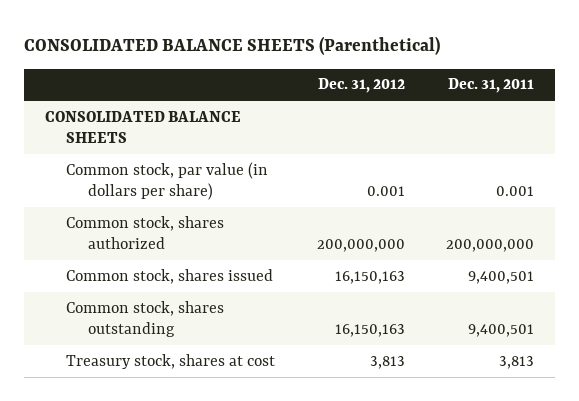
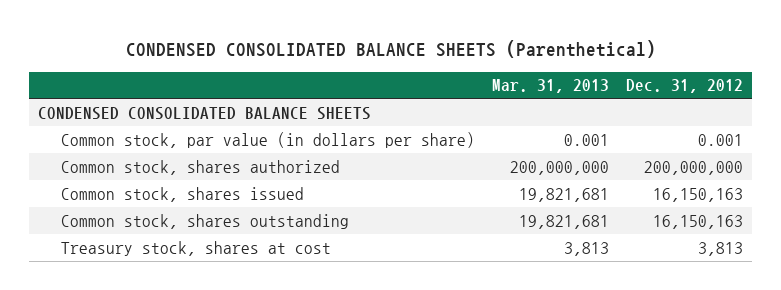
[24,36,441,56] CONSOLIDATED BALANCE SHEETS (Parenthetical) -> [125,40,656,59] CONDENSED CONSOLIDATED BALANCE SHEETS (Parenthetical)
[447,78,534,94] Dec. 31, 2011 -> none
none -> [492,79,610,94] Mar. 31, 2013
[44,110,241,144] CONSOLIDATED BALANCE SHEETS -> [38,106,372,120] CONDENSED CONSOLIDATED BALANCE SHEETS

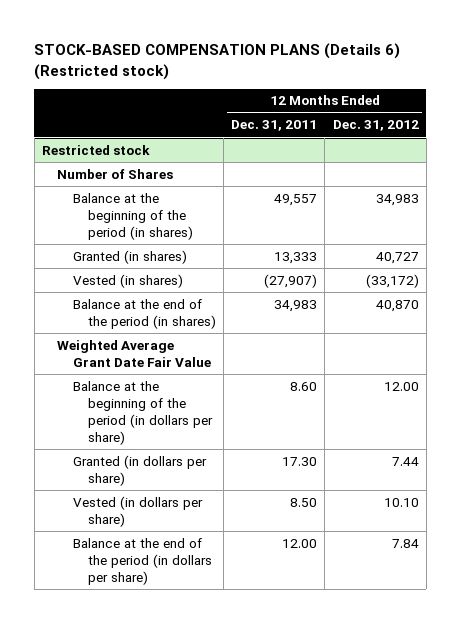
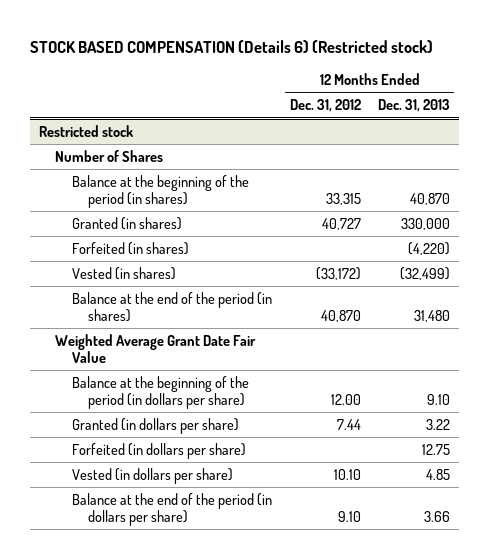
[34,43,401,80] STOCK-BASED COMPENSATION PLANS (Details 6) (Restricted stock) -> [30,39,434,53] STOCK BASED COMPENSATION (Details 6) (Restricted stock)
[231,120,318,132] Dec. 31, 2011 -> none
none -> [378,99,451,113] Dec. 31, 2013
[375,193,419,206] 34,983 -> [325,193,361,206] 33,315
none -> [71,241,189,255] Forfeited (in shares)
none -> [71,442,246,459] Forfeited (in dollars per share)
[391,538,419,548] 7.84 -> [337,511,361,523] 9.10

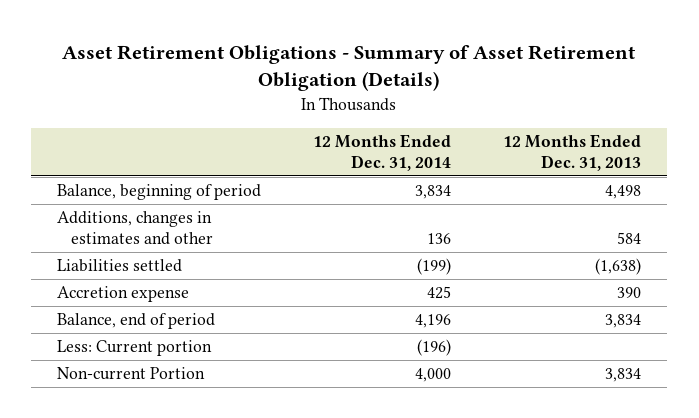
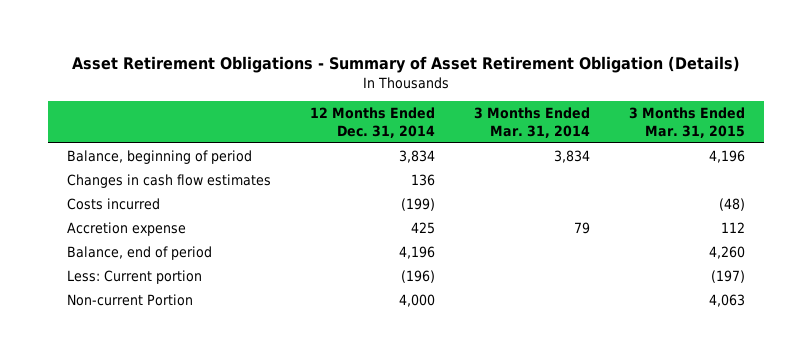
[503,133,642,172] 12 Months Ended Dec. 31, 2013 -> none
none -> [473,107,590,138] 3 Months Ended Mar. 31, 2014
none -> [628,107,745,138] 3 Months Ended Mar. 31, 2015
[57,211,214,246] Additions, changes in estimates and other -> [66,173,271,188] Changes in cash flow estimates
[57,259,183,273] Liabilities settled -> [66,197,160,210] Costs incurred

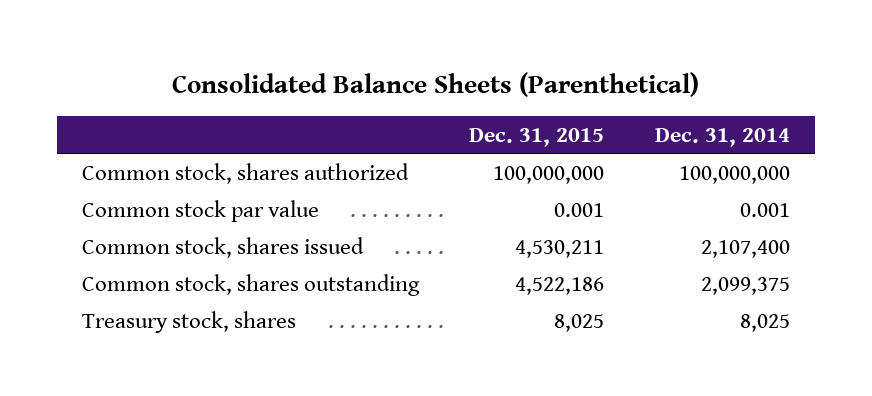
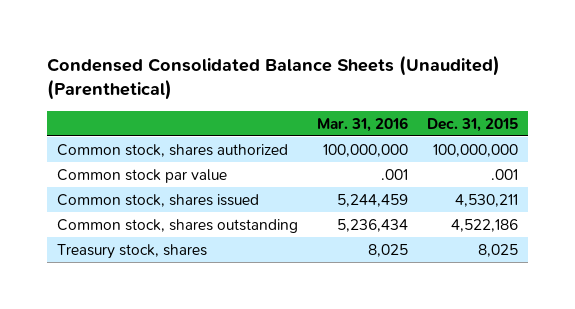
[171,71,699,97] Consolidated Balance Sheets (Parenthetical) -> [47,55,501,101] Condensed Consolidated Balance Sheets (Unaudited) (Parenthetical)
[654,127,790,147] Dec. 31, 2014 -> none
none -> [316,116,408,132] Mar. 31, 2016
[554,202,605,217] 0.001 -> [490,168,518,180] .001

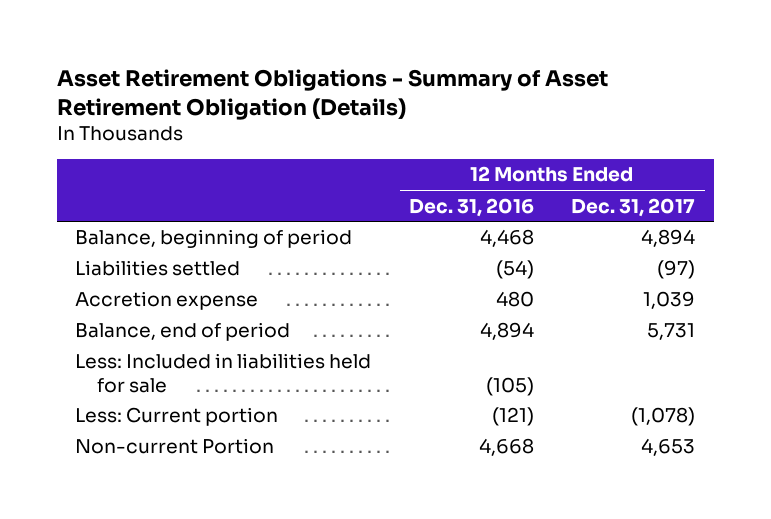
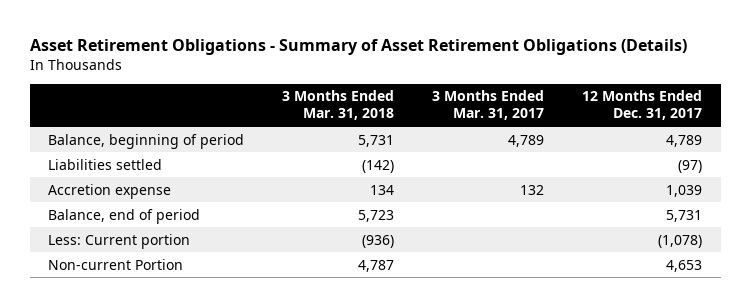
[56,68,608,120] Asset Retirement Obligations - Summary of Asset Retirement Obligation (Details) -> [29,39,687,56] Asset Retirement Obligations - Summary of Asset Retirement Obligations (Details)
[408,197,534,217] Dec. 31, 2016 -> none
none -> [282,90,395,121] 3 Months Ended Mar. 31, 2018
none -> [431,90,544,121] 3 Months Ended Mar. 31, 2017
[641,229,696,248] 4,894 -> [665,134,702,147] 4,789
[75,353,372,393] Less: Included in liabilities held for sale -> none

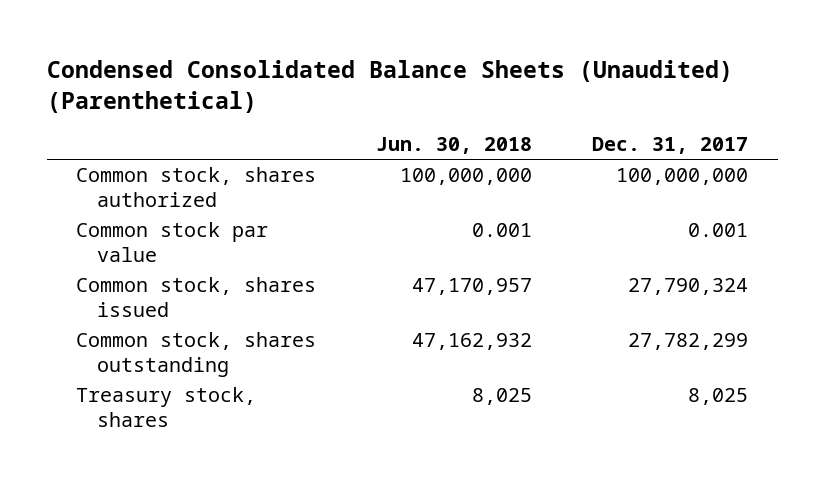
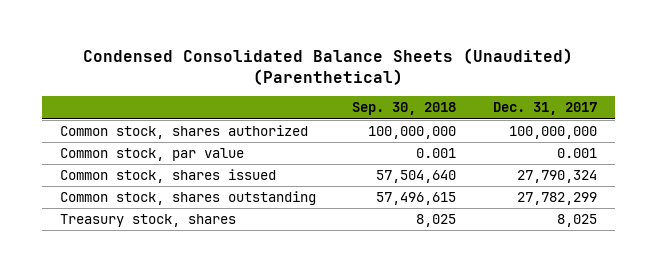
[376,137,533,155] Jun. 30, 2018 -> none
none -> [352,102,457,116] Sep. 30, 2018
[76,222,269,263] Common stock par value -> [59,148,244,162] Common stock, par value

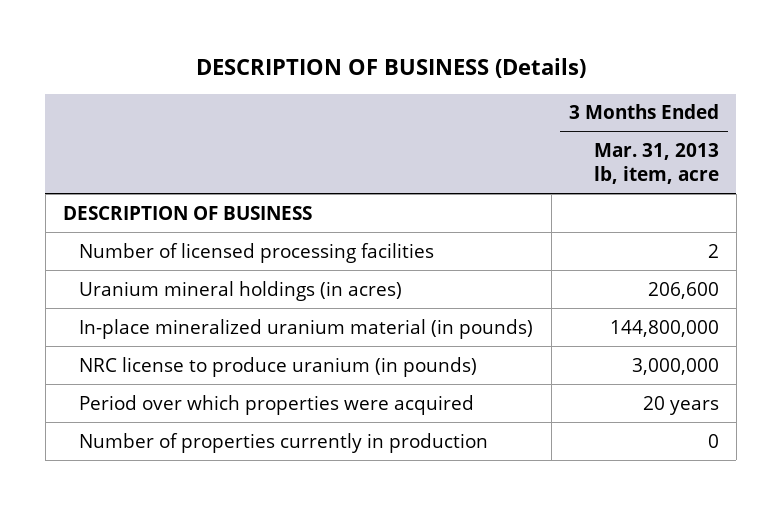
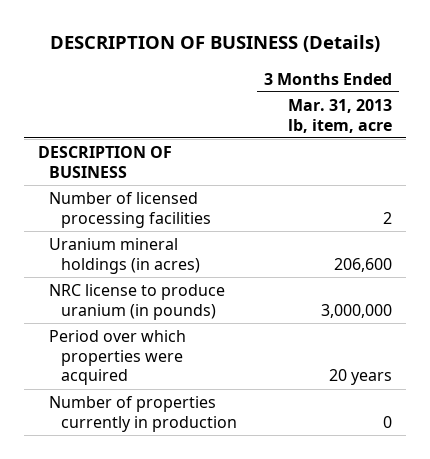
[79,318,534,339] In-place mineralized uranium material (in pounds) -> none

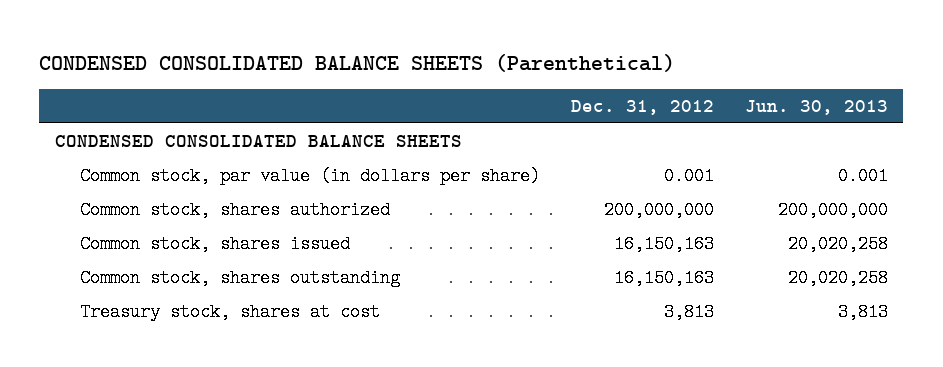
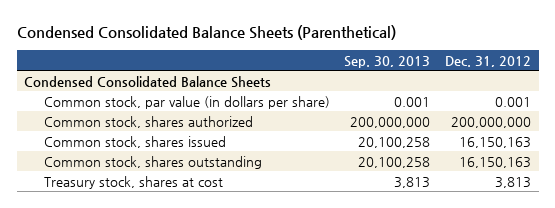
[39,53,676,72] CONDENSED CONSOLIDATED BALANCE SHEETS (Parenthetical) -> [16,25,396,41] Condensed Consolidated Balance Sheets (Parenthetical)
[744,99,888,115] Jun. 30, 2013 -> none
none -> [344,55,431,68] Sep. 30, 2013
[54,134,462,147] CONDENSED CONSOLIDATED BALANCE SHEETS -> [24,75,272,88] Condensed Consolidated Balance Sheets

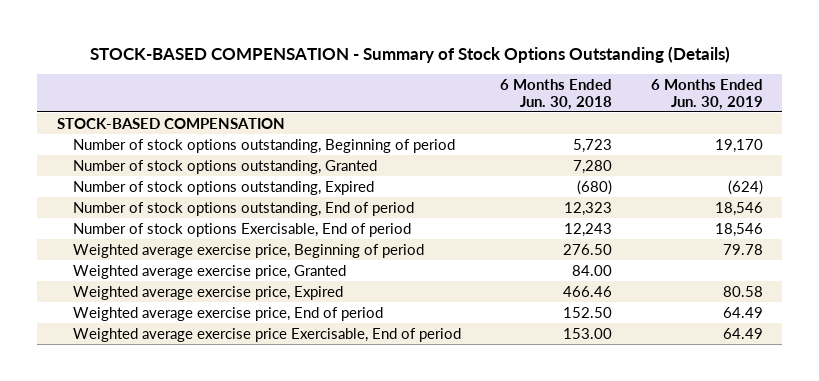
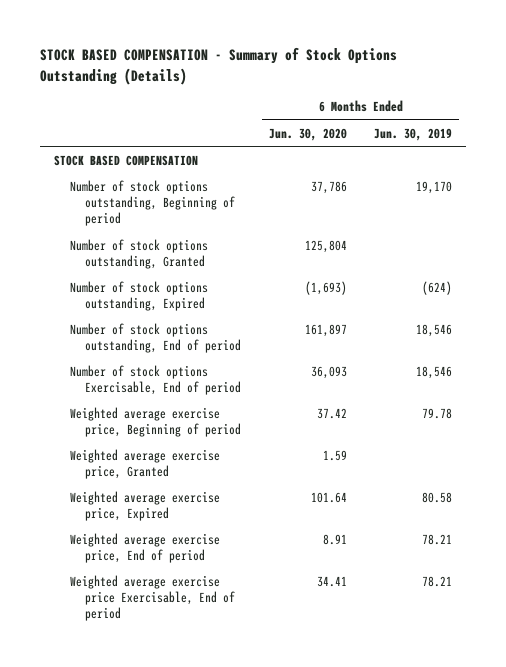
[89,45,730,63] STOCK-BASED COMPENSATION - Summary of Stock Options Outstanding (Details) -> [40,47,398,85] STOCK BASED COMPENSATION - Summary of Stock Options Outstanding (Details)
[499,78,612,110] 6 Months Ended Jun. 30, 2018 -> none
none -> [268,127,347,141] Jun. 30, 2020
[56,117,285,129] STOCK-BASED COMPENSATION -> [53,154,198,166] STOCK BASED COMPENSATION
[722,306,763,318] 64.49 -> [422,533,453,545] 78.21
[722,327,763,339] 64.49 -> [422,575,453,587] 78.21

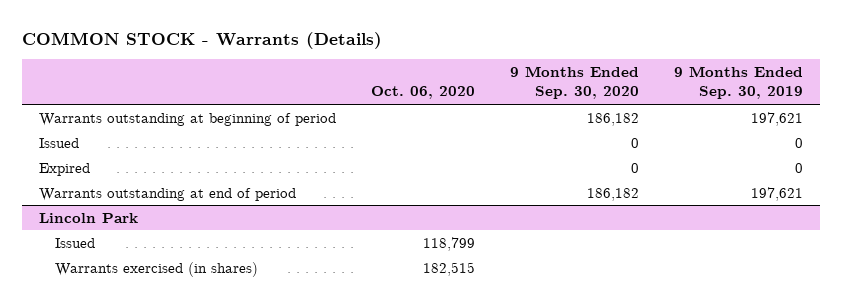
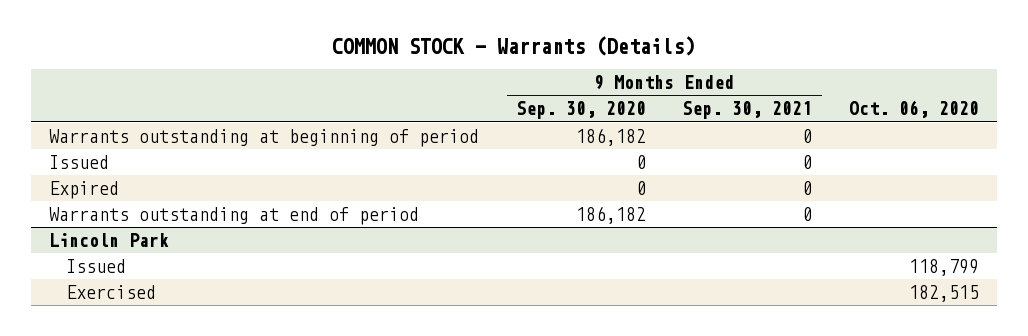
[674,66,804,100] 9 Months Ended Sep. 30, 2019 -> none
none -> [682,101,813,120] Sep. 30, 2021
[55,261,259,277] Warrants exercised (in shares) -> [66,284,157,299] Exercised

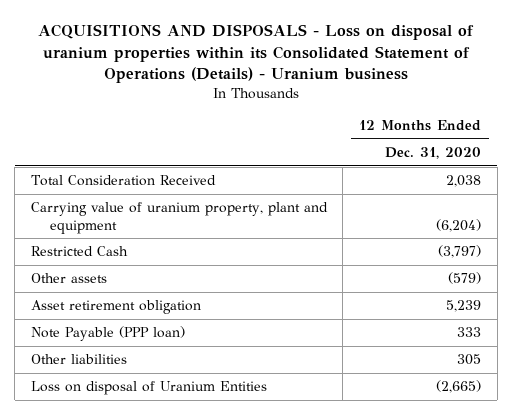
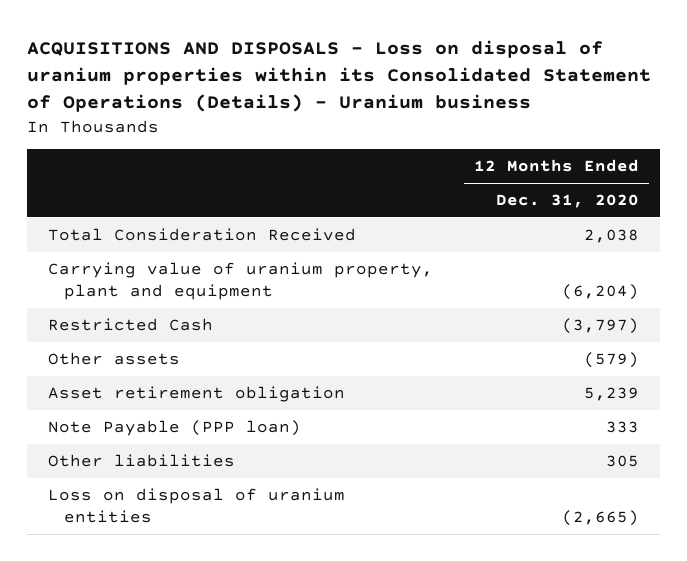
[30,381,267,396] Loss on disposal of Uranium Entities -> [47,488,345,523] Loss on disposal of uranium entities

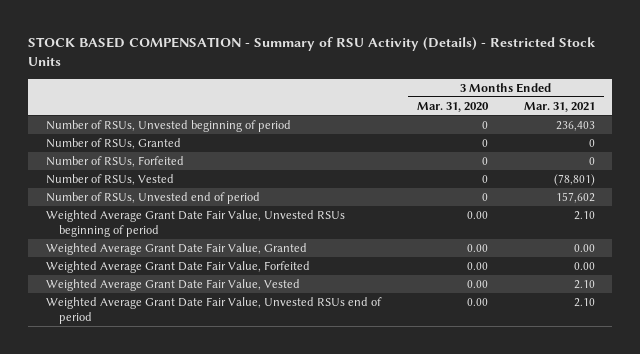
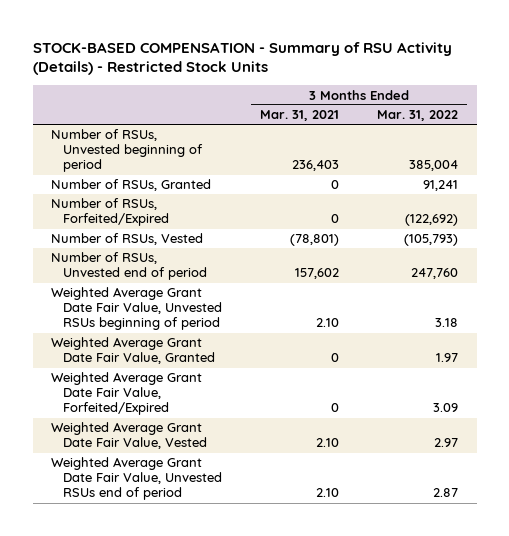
[27,37,596,67] STOCK BASED COMPENSATION - Summary of RSU Activity (Details) - Restricted Stock Units -> [32,41,452,76] STOCK-BASED COMPENSATION - Summary of RSU Activity (Details) - Restricted Stock Units
[416,101,489,112] Mar. 31, 2020 -> none
none -> [376,110,458,122] Mar. 31, 2022
[45,156,184,168] Number of RSUs, Forfeited -> [51,198,170,227] Number of RSUs, Forfeited/Expired
[573,244,595,253] 0.00 -> [331,353,340,363] 0
[45,261,310,274] Weighted Average Grant Date Fair Value, Forfeited -> [51,372,203,416] Weighted Average Grant Date Fair Value, Forfeited/Expired
[573,262,595,271] 0.00 -> [331,403,340,413] 0

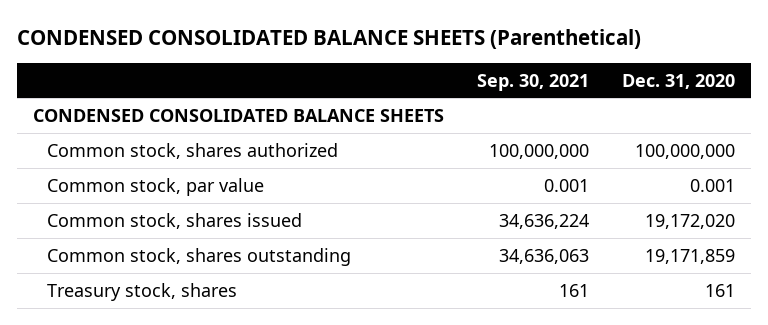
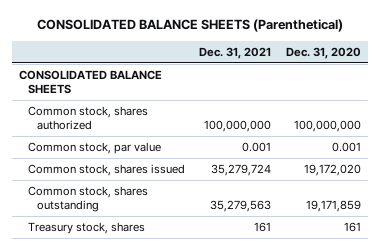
[16,28,641,49] CONDENSED CONSOLIDATED BALANCE SHEETS (Parenthetical) -> [36,19,343,33] CONSOLIDATED BALANCE SHEETS (Parenthetical)
[477,73,590,91] Sep. 30, 2021 -> none
none -> [199,46,272,59] Dec. 31, 2021
[33,108,445,122] CONDENSED CONSOLIDATED BALANCE SHEETS -> [18,69,162,95] CONSOLIDATED BALANCE SHEETS

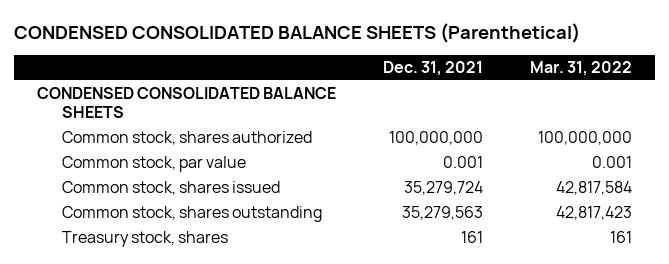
[36,19,343,33] CONSOLIDATED BALANCE SHEETS (Parenthetical) -> [14,23,581,44] CONDENSED CONSOLIDATED BALANCE SHEETS (Parenthetical)
[285,46,361,59] Dec. 31, 2020 -> none
none -> [529,61,632,77] Mar. 31, 2022
[18,69,162,95] CONSOLIDATED BALANCE SHEETS -> [37,87,337,119] CONDENSED CONSOLIDATED BALANCE SHEETS

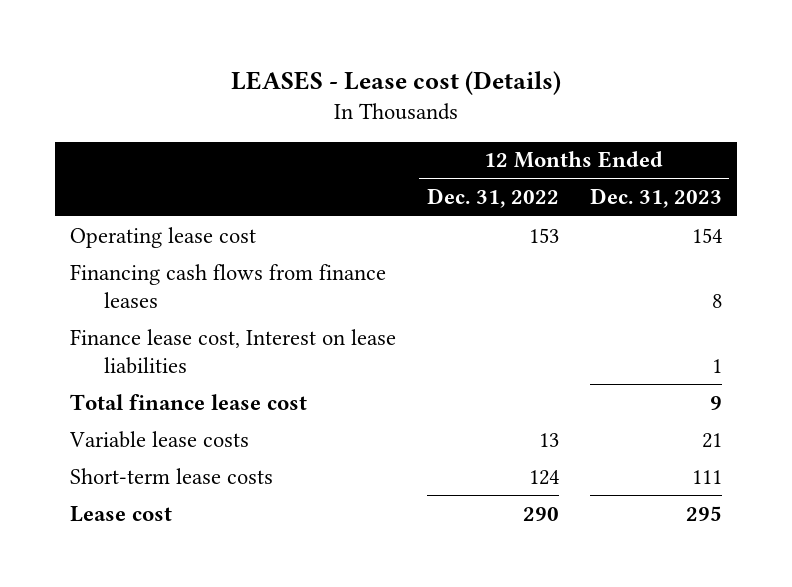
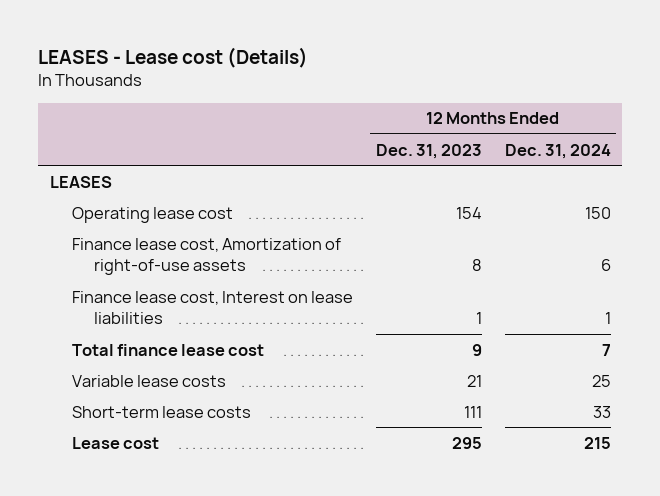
[426,188,559,209] Dec. 31, 2022 -> none
none -> [504,143,611,159] Dec. 31, 2024
none -> [49,175,112,188] LEASES
[69,263,386,309] Financing cash flows from finance leases -> [71,237,341,276] Finance lease cost, Amortization of right-of-use assets

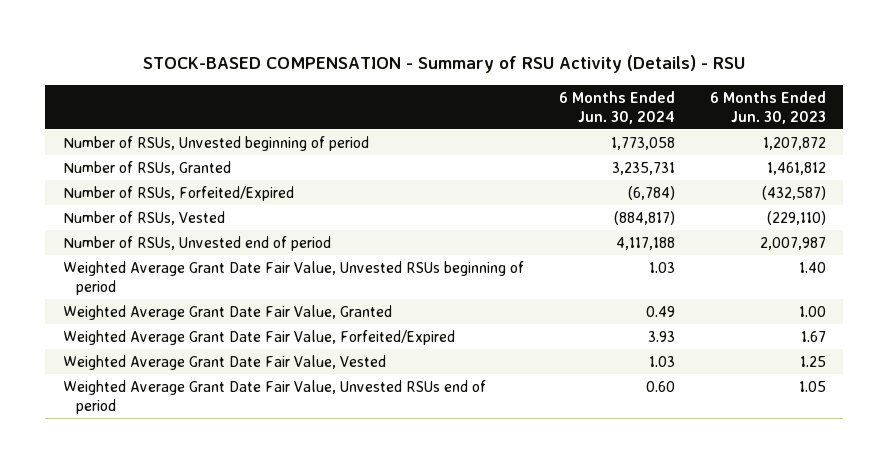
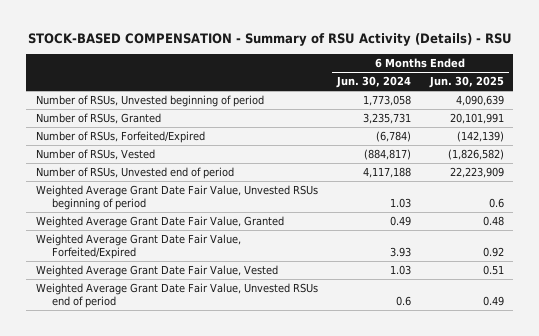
[709,90,826,124] 6 Months Ended Jun. 30, 2023 -> none
none -> [428,76,504,89] Jun. 30, 2025
[645,380,675,392] 0.60 -> [395,296,411,307] 0.6

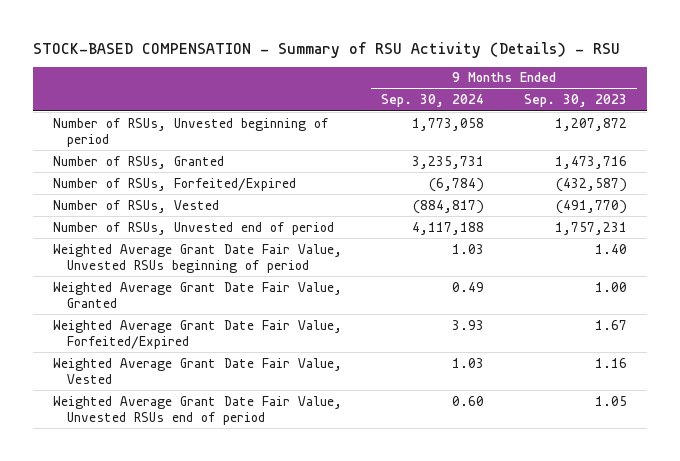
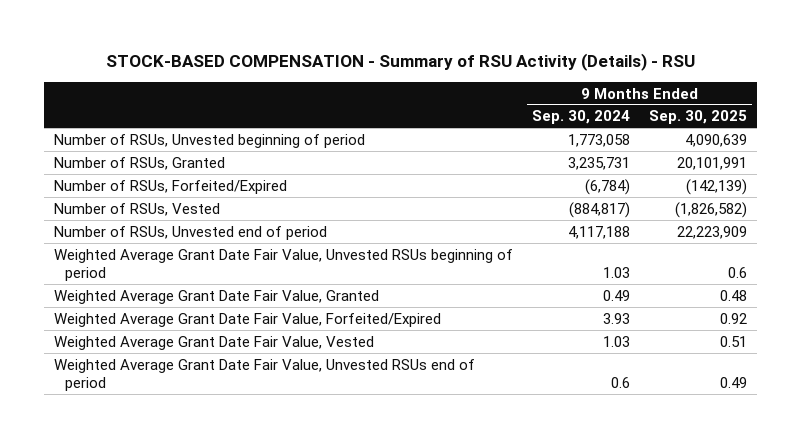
[524,94,628,108] Sep. 30, 2023 -> none
none -> [649,110,748,125] Sep. 30, 2025
[452,395,485,406] 0.60 -> [611,376,631,388] 0.6

